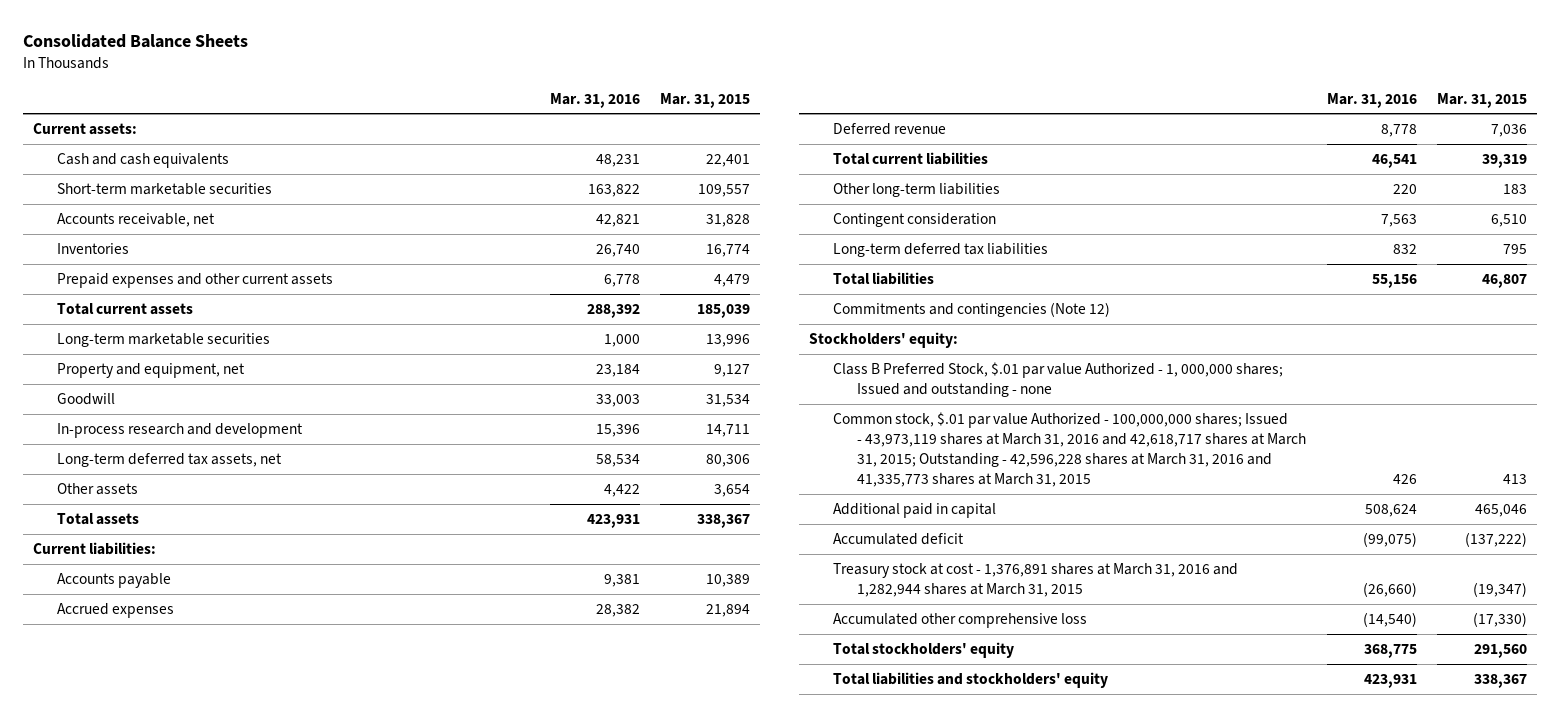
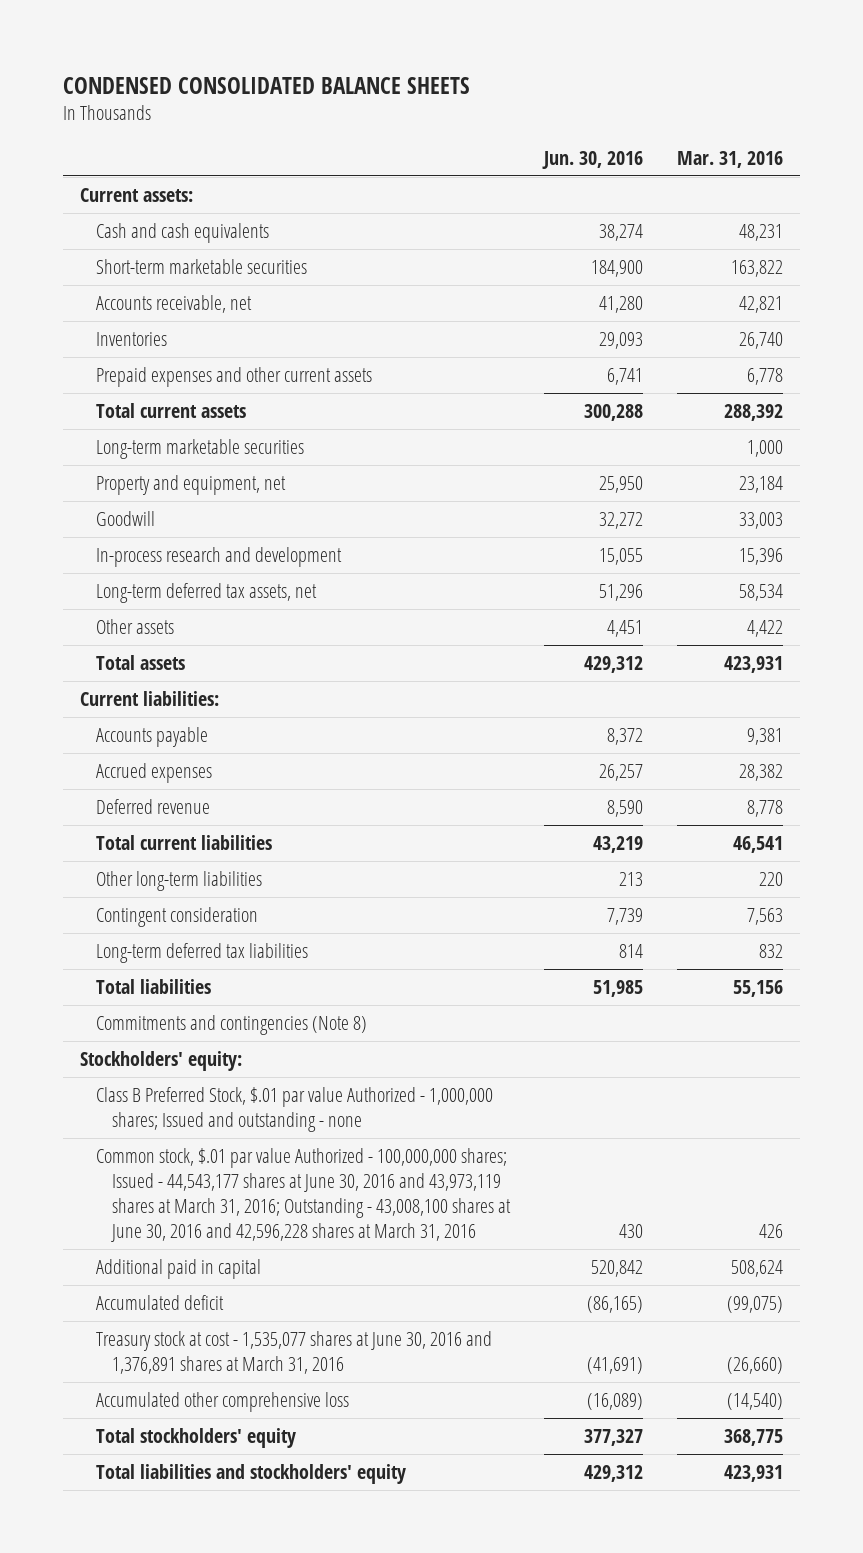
[22,33,248,48] Consolidated Balance Sheets -> [63,76,471,94] CONDENSED CONSOLIDATED BALANCE SHEETS
[660,92,751,108] Mar. 31, 2015 -> none
none -> [541,150,643,169] Jun. 30, 2016
[833,302,1111,318] Commitments and contingencies (Note 12) -> [96,1014,368,1035] Commitments and contingencies (Note 8)
[833,362,1284,398] Class B Preferred Stock, $.01 par value Authorized - 1, 000,000 shares; Issued and outstanding - none -> [96,1086,494,1132] Class B Preferred Stock, $.01 par value Authorized - 1,000,000 shares; Issued and outstanding - none
[833,412,1307,488] Common stock, $.01 par value Authorized - 100,000,000 shares; Issued - 43,973,119 shares at March 31, 2016 and 42,618,717 shares at March 31, 2015; Outstanding - 42,596,228 shares at March 31, 2016 and 41,335,773 shares at March 31, 2015 -> [96,1147,512,1242] Common stock, $.01 par value Authorized - 100,000,000 shares; Issued - 44,543,177 shares at June 30, 2016 and 43,973,119 shares at March 31, 2016; Outstanding - 43,008,100 shares at June 30, 2016 and 42,596,228 shares at March 31, 2016
[833,563,1239,598] Treasury stock at cost - 1,376,891 shares at March 31, 2016 and 1,282,944 shares at March 31, 2015 -> [96,1330,493,1374] Treasury stock at cost - 1,535,077 shares at June 30, 2016 and 1,376,891 shares at March 31, 2016

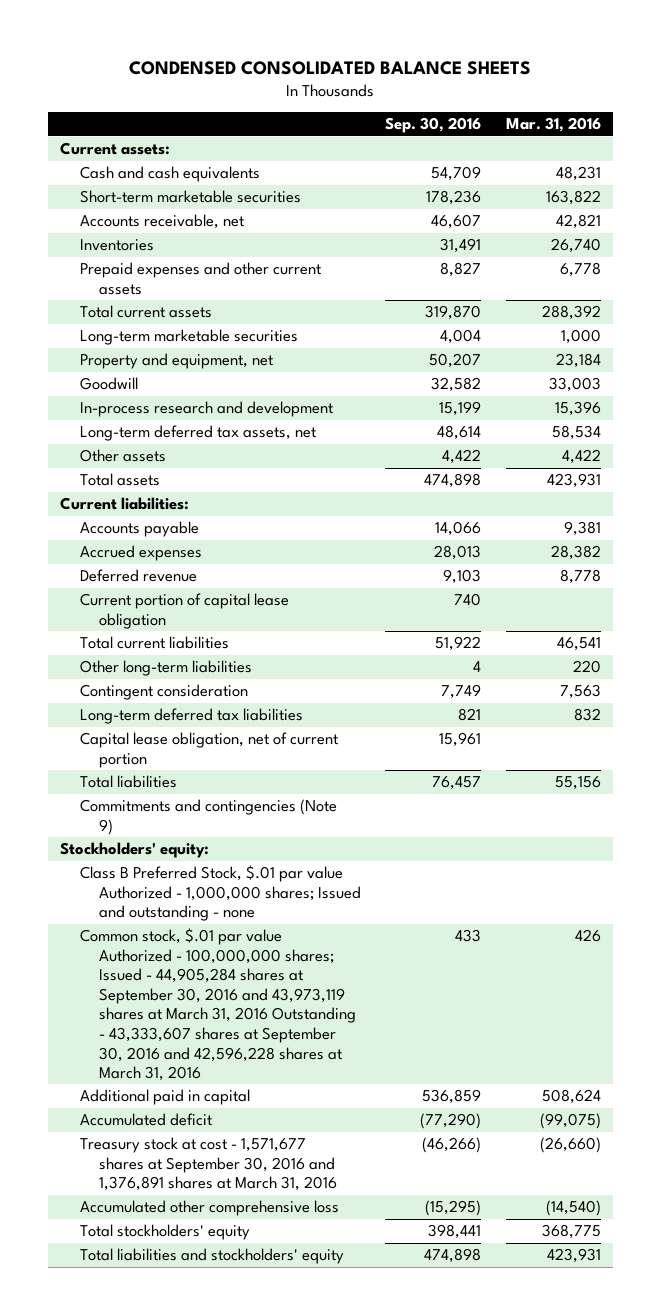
[541,150,643,169] Jun. 30, 2016 -> none
none -> [385,117,482,134] Sep. 30, 2016
none -> [79,593,289,629] Current portion of capital lease obligation
none -> [79,732,338,768] Capital lease obligation, net of current portion
[96,1014,368,1035] Commitments and contingencies (Note 8) -> [79,799,337,835] Commitments and contingencies (Note 9)
[96,1147,512,1242] Common stock, $.01 par value Authorized - 100,000,000 shares; Issued - 44,543,177 shares at June 30, 2016 and 43,973,119 shares at March 31, 2016; Outstanding - 43,008,100 shares at June 30, 2016 and 42,596,228 shares at March 31, 2016 -> [79,928,357,1082] Common stock, $.01 par value Authorized - 100,000,000 shares; Issued - 44,905,284 shares at September 30, 2016 and 43,973,119 shares at March 31, 2016 Outstanding - 43,333,607 shares at September 30, 2016 and 42,596,228 shares at March 31, 2016
[96,1330,493,1374] Treasury stock at cost - 1,535,077 shares at June 30, 2016 and 1,376,891 shares at March 31, 2016 -> [79,1137,338,1192] Treasury stock at cost - 1,571,677 shares at September 30, 2016 and 1,376,891 shares at March 31, 2016

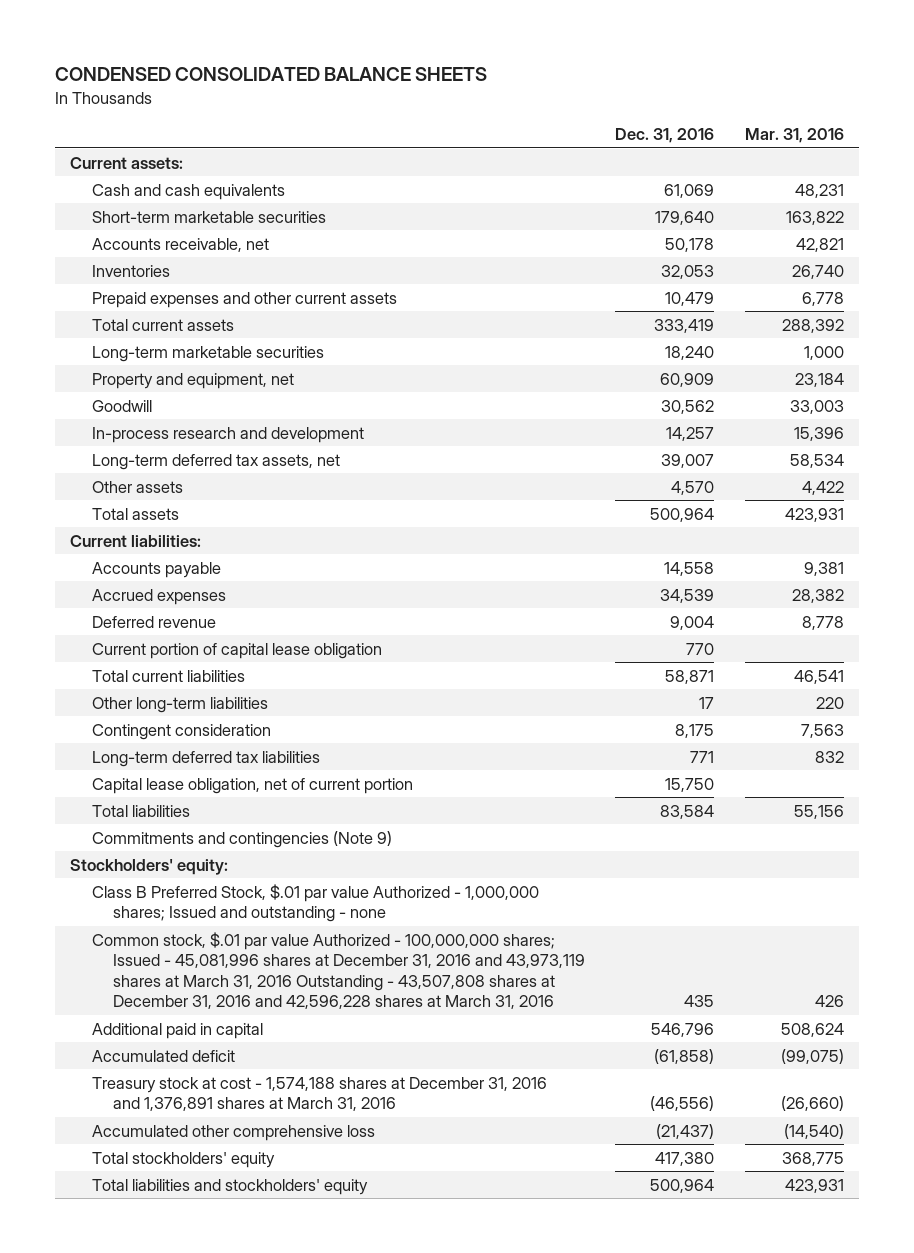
[385,117,482,134] Sep. 30, 2016 -> none
none -> [615,128,715,144] Dec. 31, 2016
[79,928,357,1082] Common stock, $.01 par value Authorized - 100,000,000 shares; Issued - 44,905,284 shares at September 30, 2016 and 43,973,119 shares at March 31, 2016 Outstanding - 43,333,607 shares at September 30, 2016 and 42,596,228 shares at March 31, 2016 -> [91,931,585,1010] Common stock, $.01 par value Authorized - 100,000,000 shares; Issued - 45,081,996 shares at December 31, 2016 and 43,973,119 shares at March 31, 2016 Outstanding - 43,507,808 shares at December 31, 2016 and 42,596,228 shares at March 31, 2016
[79,1137,338,1192] Treasury stock at cost - 1,571,677 shares at September 30, 2016 and 1,376,891 shares at March 31, 2016 -> [91,1076,547,1112] Treasury stock at cost - 1,574,188 shares at December 31, 2016 and 1,376,891 shares at March 31, 2016

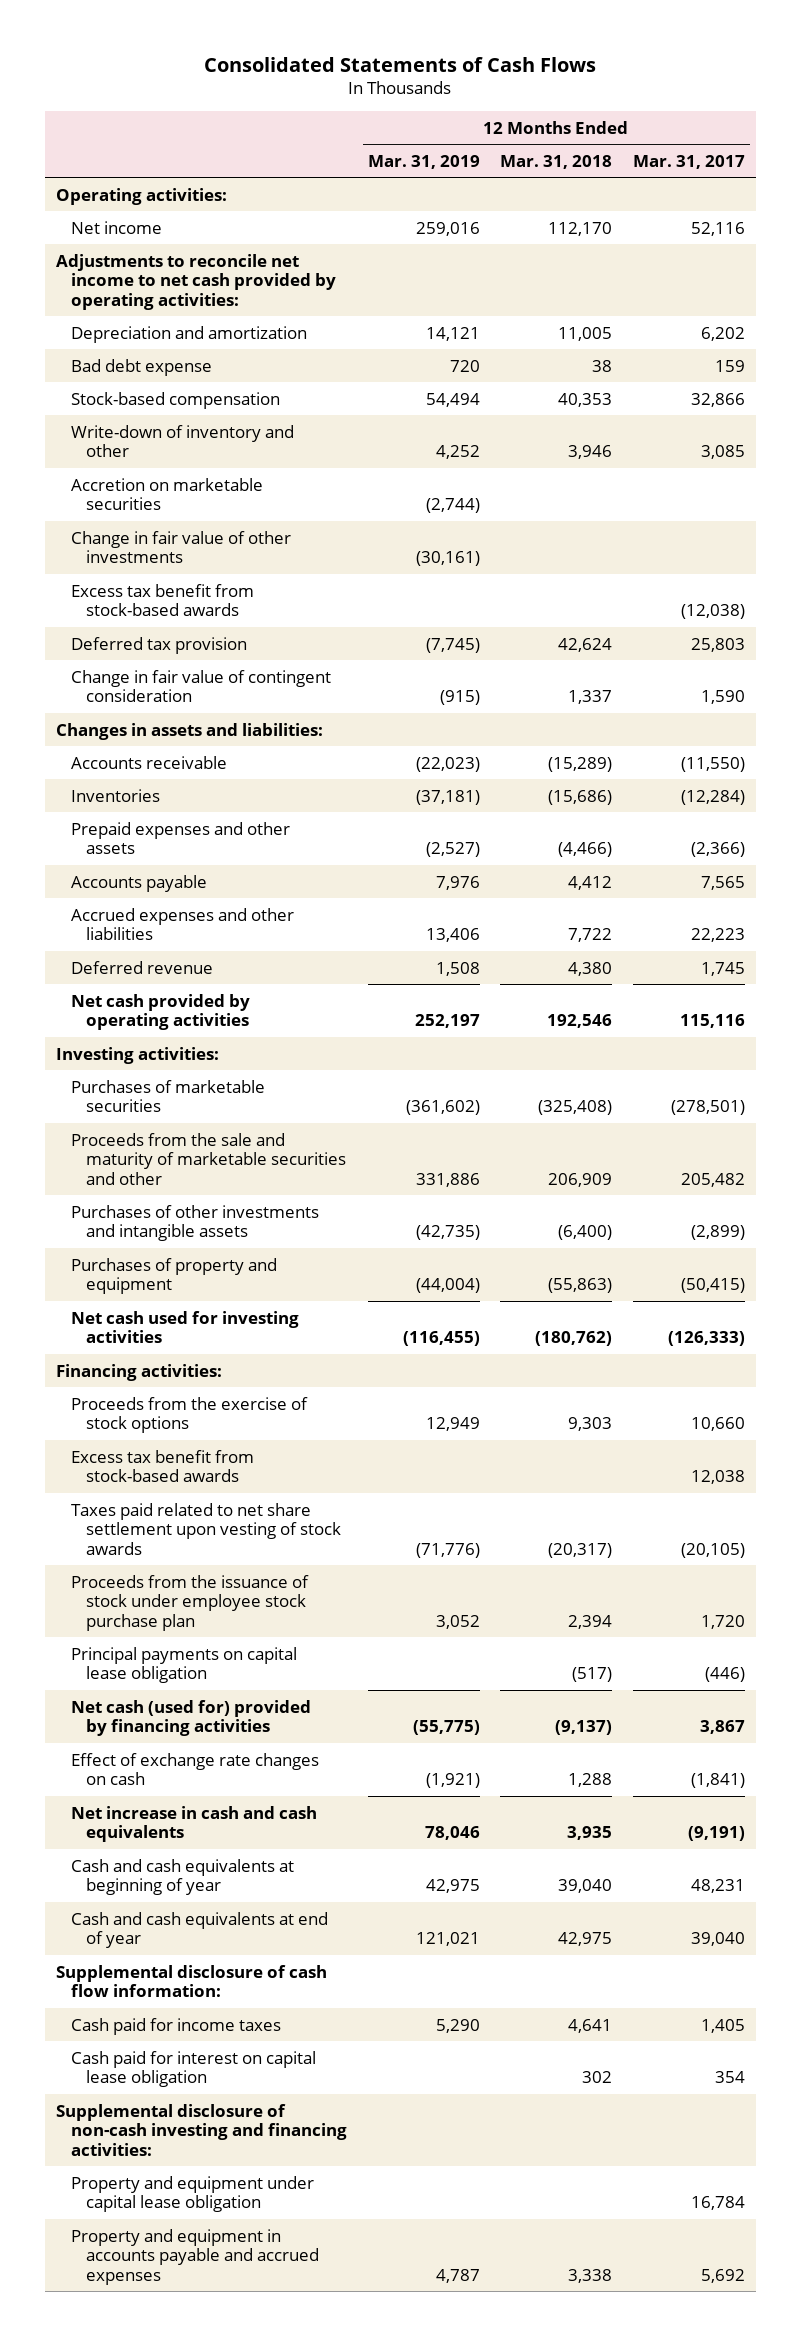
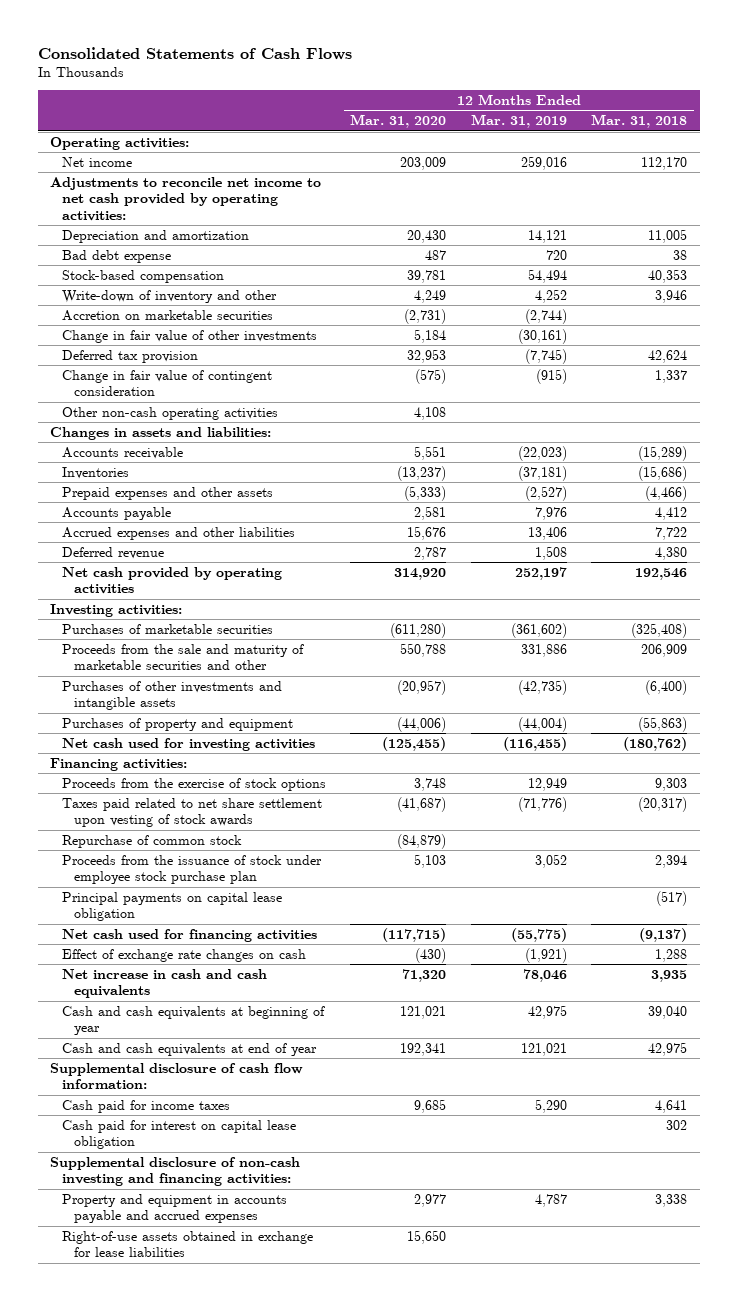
[633,154,746,169] Mar. 31, 2017 -> none
none -> [350,114,447,129] Mar. 31, 2020
[70,583,254,617] Excess tax benefit from stock-based awards -> none
none -> [61,406,278,420] Other non-cash operating activities
[70,1449,254,1483] Excess tax benefit from stock-based awards -> none
none -> [61,834,242,848] Repurchase of common stock
[70,1699,311,1737] Net cash (used for) provided by financing activities -> [61,928,317,942] Net cash used for financing activities
[70,2175,314,2213] Property and equipment under capital lease obligation -> none
none -> [61,1230,313,1258] Right-of-use assets obtained in exchange for lease liabilities

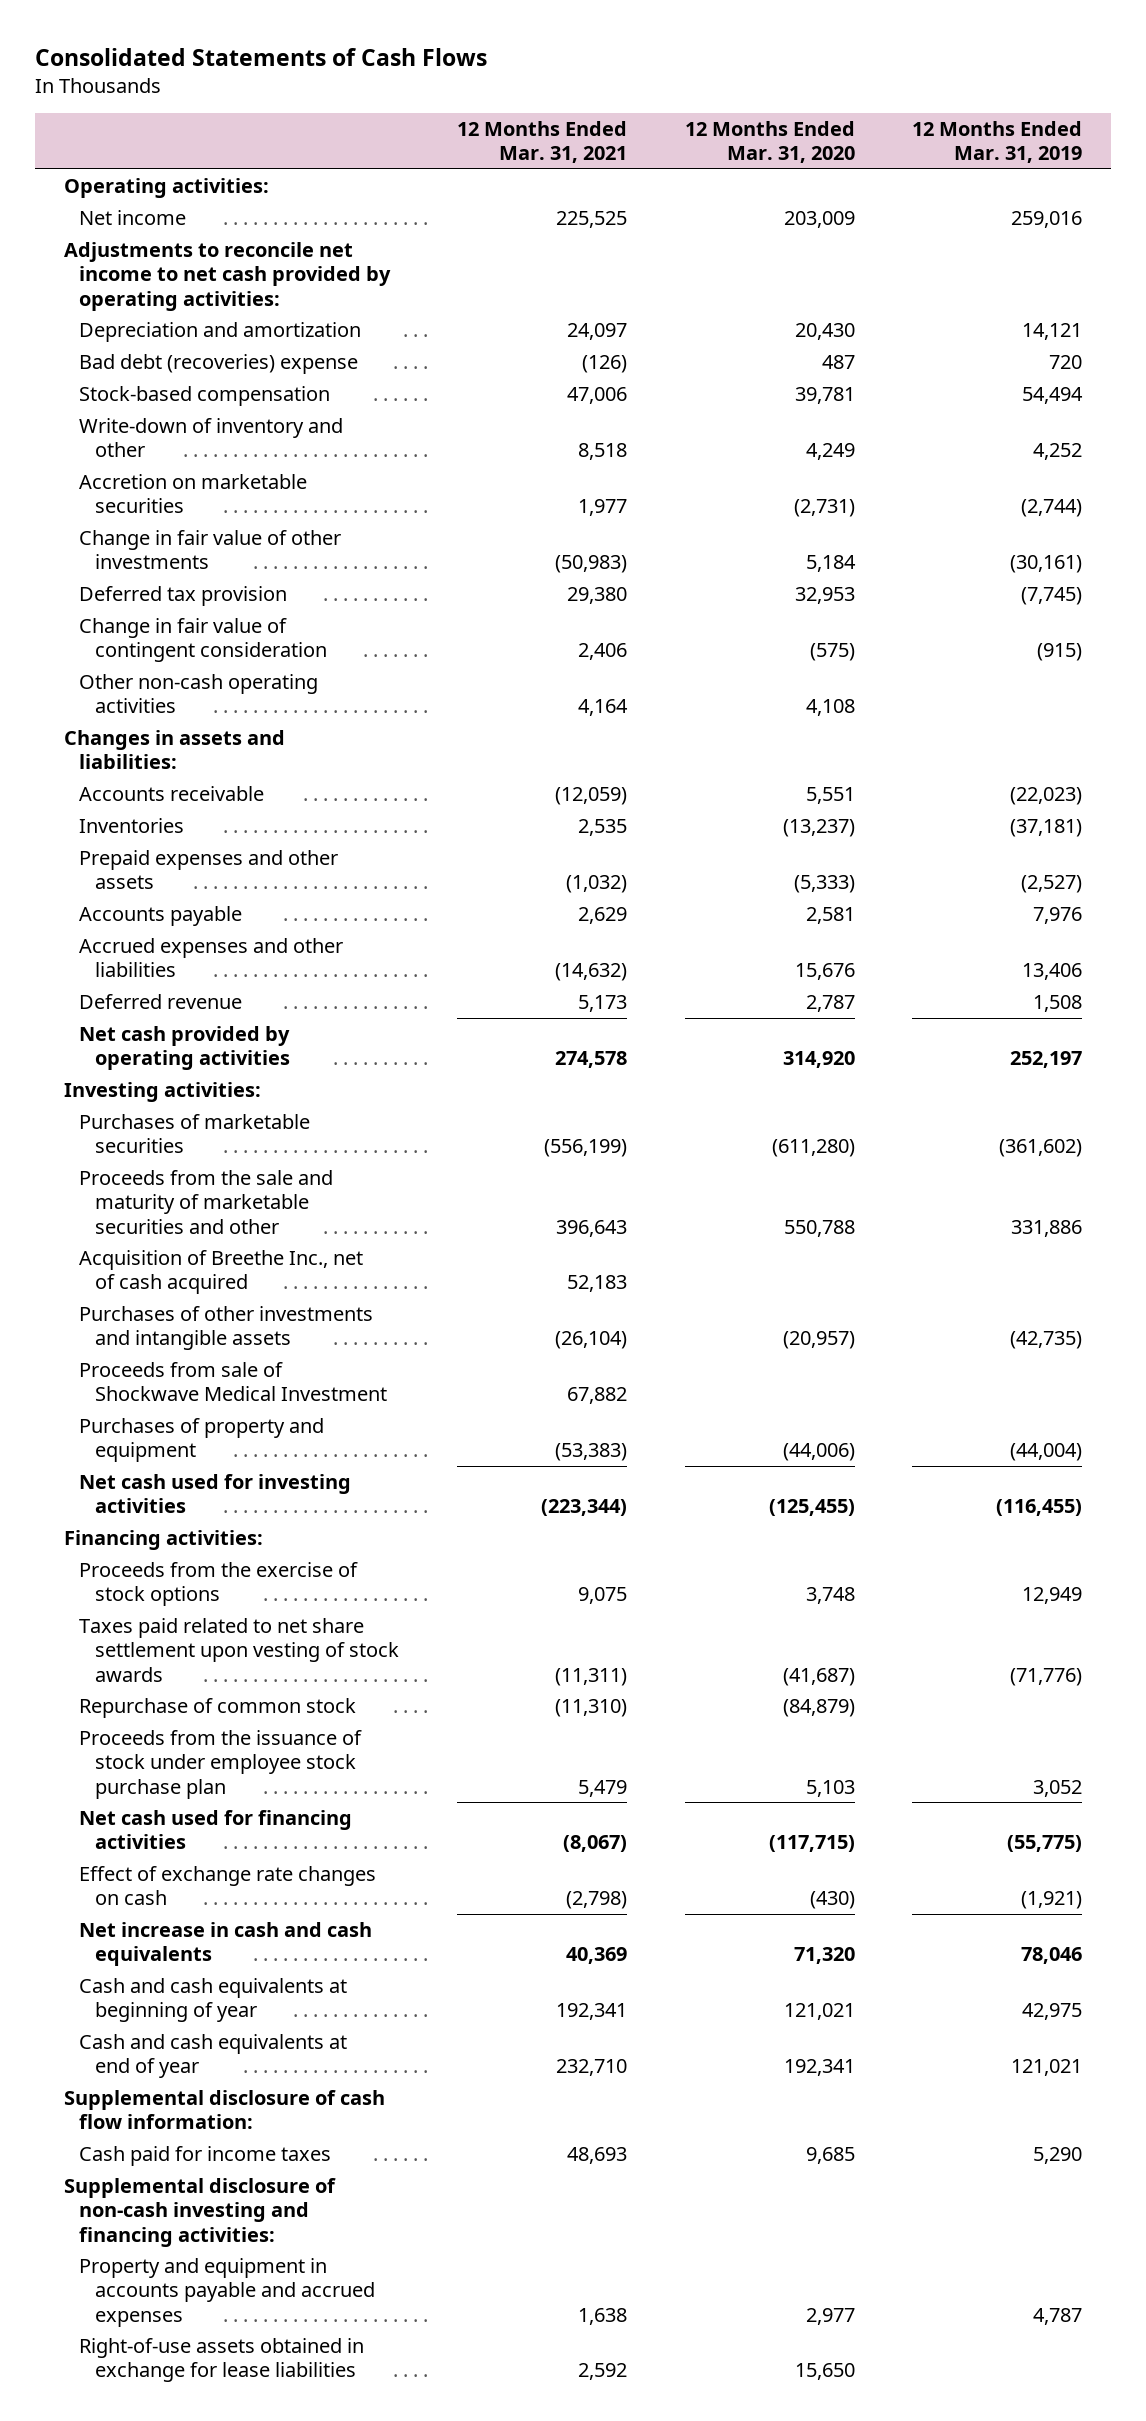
[591,114,688,129] Mar. 31, 2018 -> none
none -> [456,121,627,164] 12 Months Ended Mar. 31, 2021
[61,249,171,263] Bad debt expense -> [79,354,359,375] Bad debt (recoveries) expense
none -> [79,1250,364,1295] Acquisition of Breethe Inc., net of cash acquired
none -> [79,1362,387,1402] Proceeds from sale of Shockwave Medical Investment
[61,891,282,922] Principal payments on capital lease obligation -> none
[61,1119,296,1150] Cash paid for interest on capital lease obligation -> none

